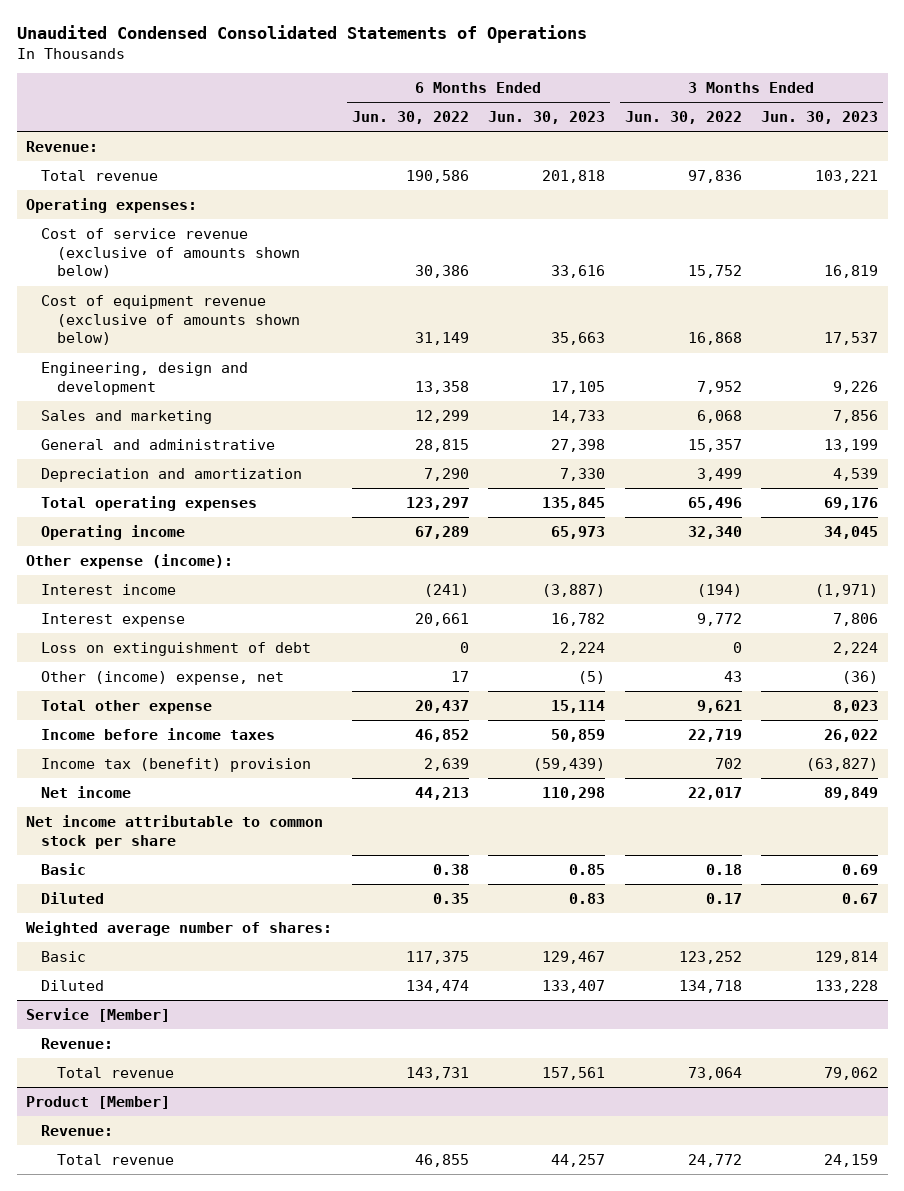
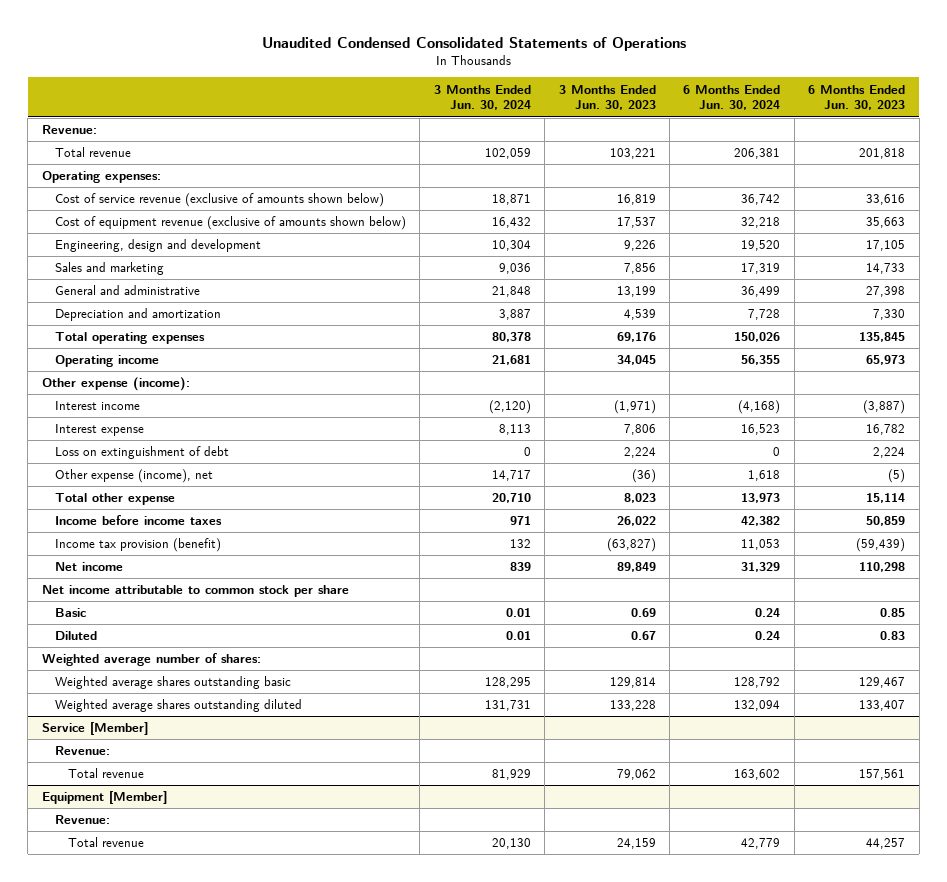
[351,111,469,125] Jun. 30, 2022 -> none
[624,111,742,125] Jun. 30, 2022 -> none
none -> [433,84,531,111] 3 Months Ended Jun. 30, 2024
none -> [683,84,781,111] 6 Months Ended Jun. 30, 2024
[41,670,285,685] Other (income) expense, net -> [54,469,213,484] Other expense (income), net
[41,757,312,772] Income tax (benefit) provision -> [54,538,221,553] Income tax provision (benefit)
[41,950,87,962] Basic -> [54,676,291,690] Weighted average shares outstanding basic
[41,979,105,991] Diluted -> [54,699,302,713] Weighted average shares outstanding diluted
[26,1095,171,1109] Product [Member] -> [41,791,167,805] Equipment [Member]

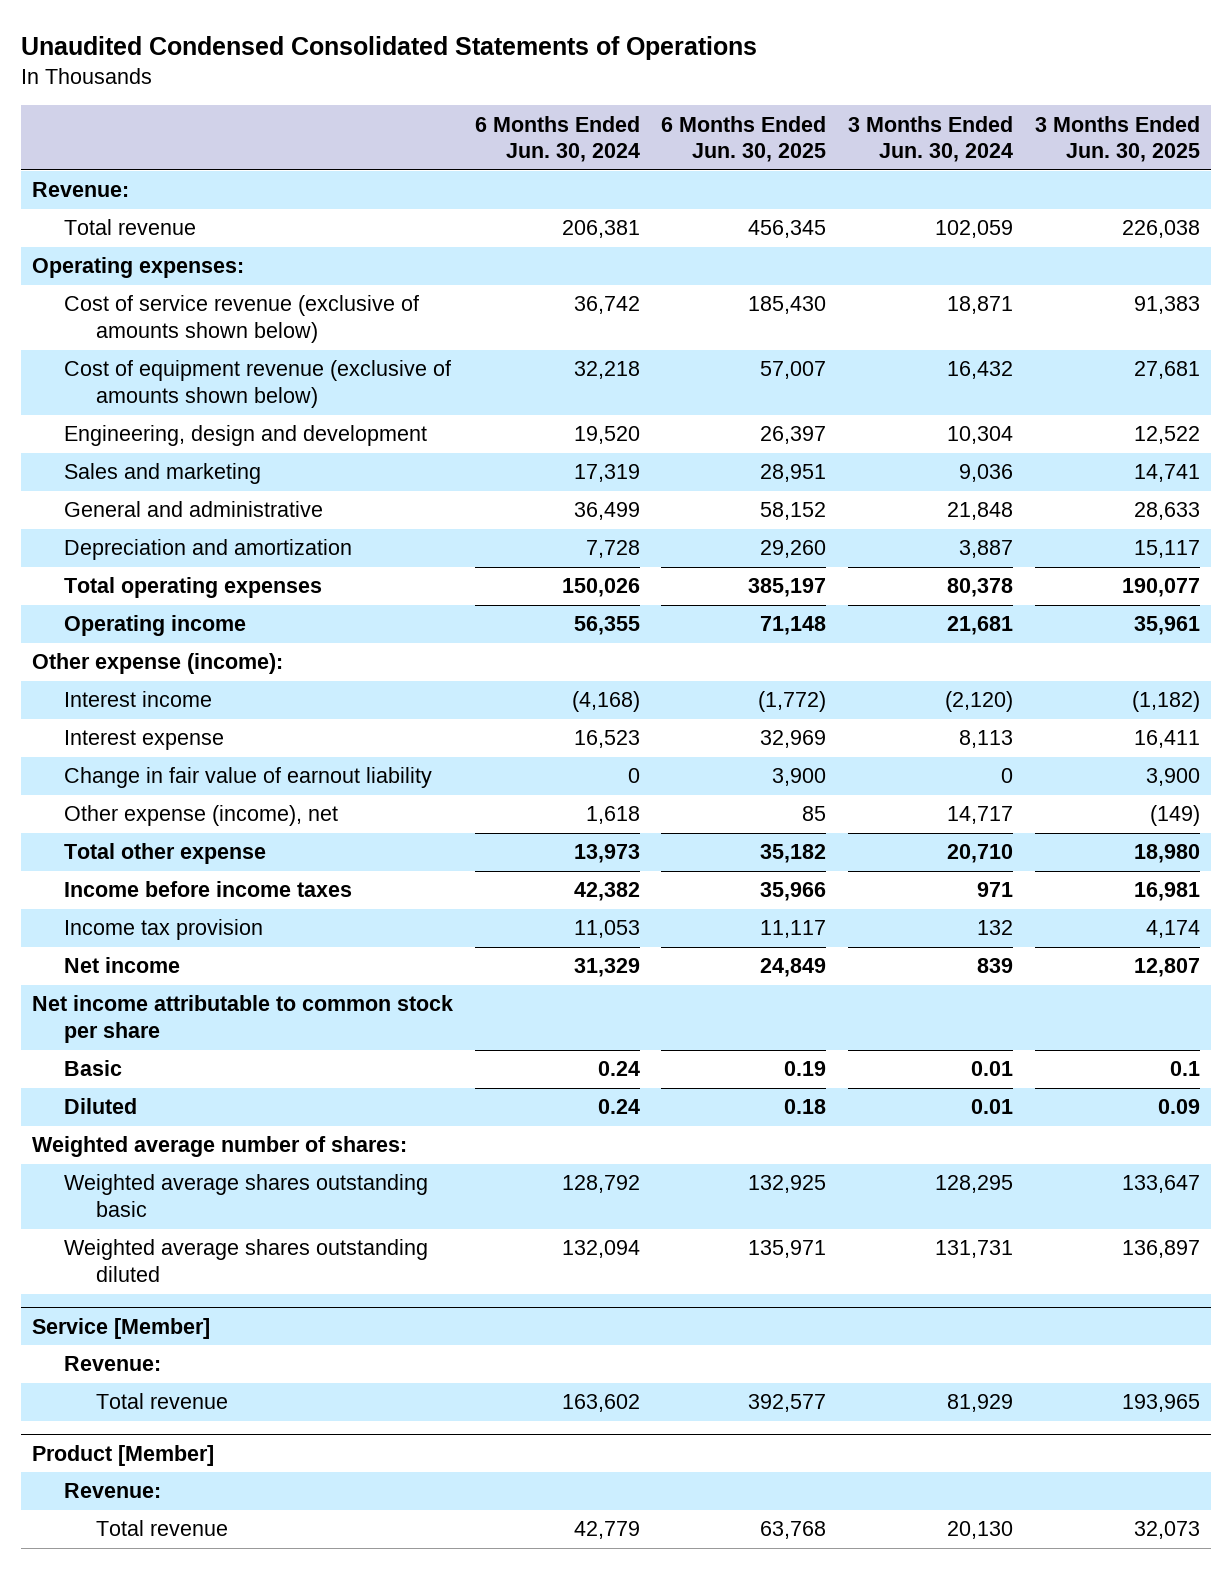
[558,84,656,111] 3 Months Ended Jun. 30, 2023 -> none
[808,84,906,111] 6 Months Ended Jun. 30, 2023 -> none
none -> [661,115,827,163] 6 Months Ended Jun. 30, 2025
none -> [1034,115,1200,163] 3 Months Ended Jun. 30, 2025
[54,446,229,460] Loss on extinguishment of debt -> none
none -> [63,767,432,789] Change in fair value of earnout liability
[54,538,221,553] Income tax provision (benefit) -> [63,919,263,941] Income tax provision
[41,791,167,805] Equipment [Member] -> [31,1444,214,1466] Product [Member]

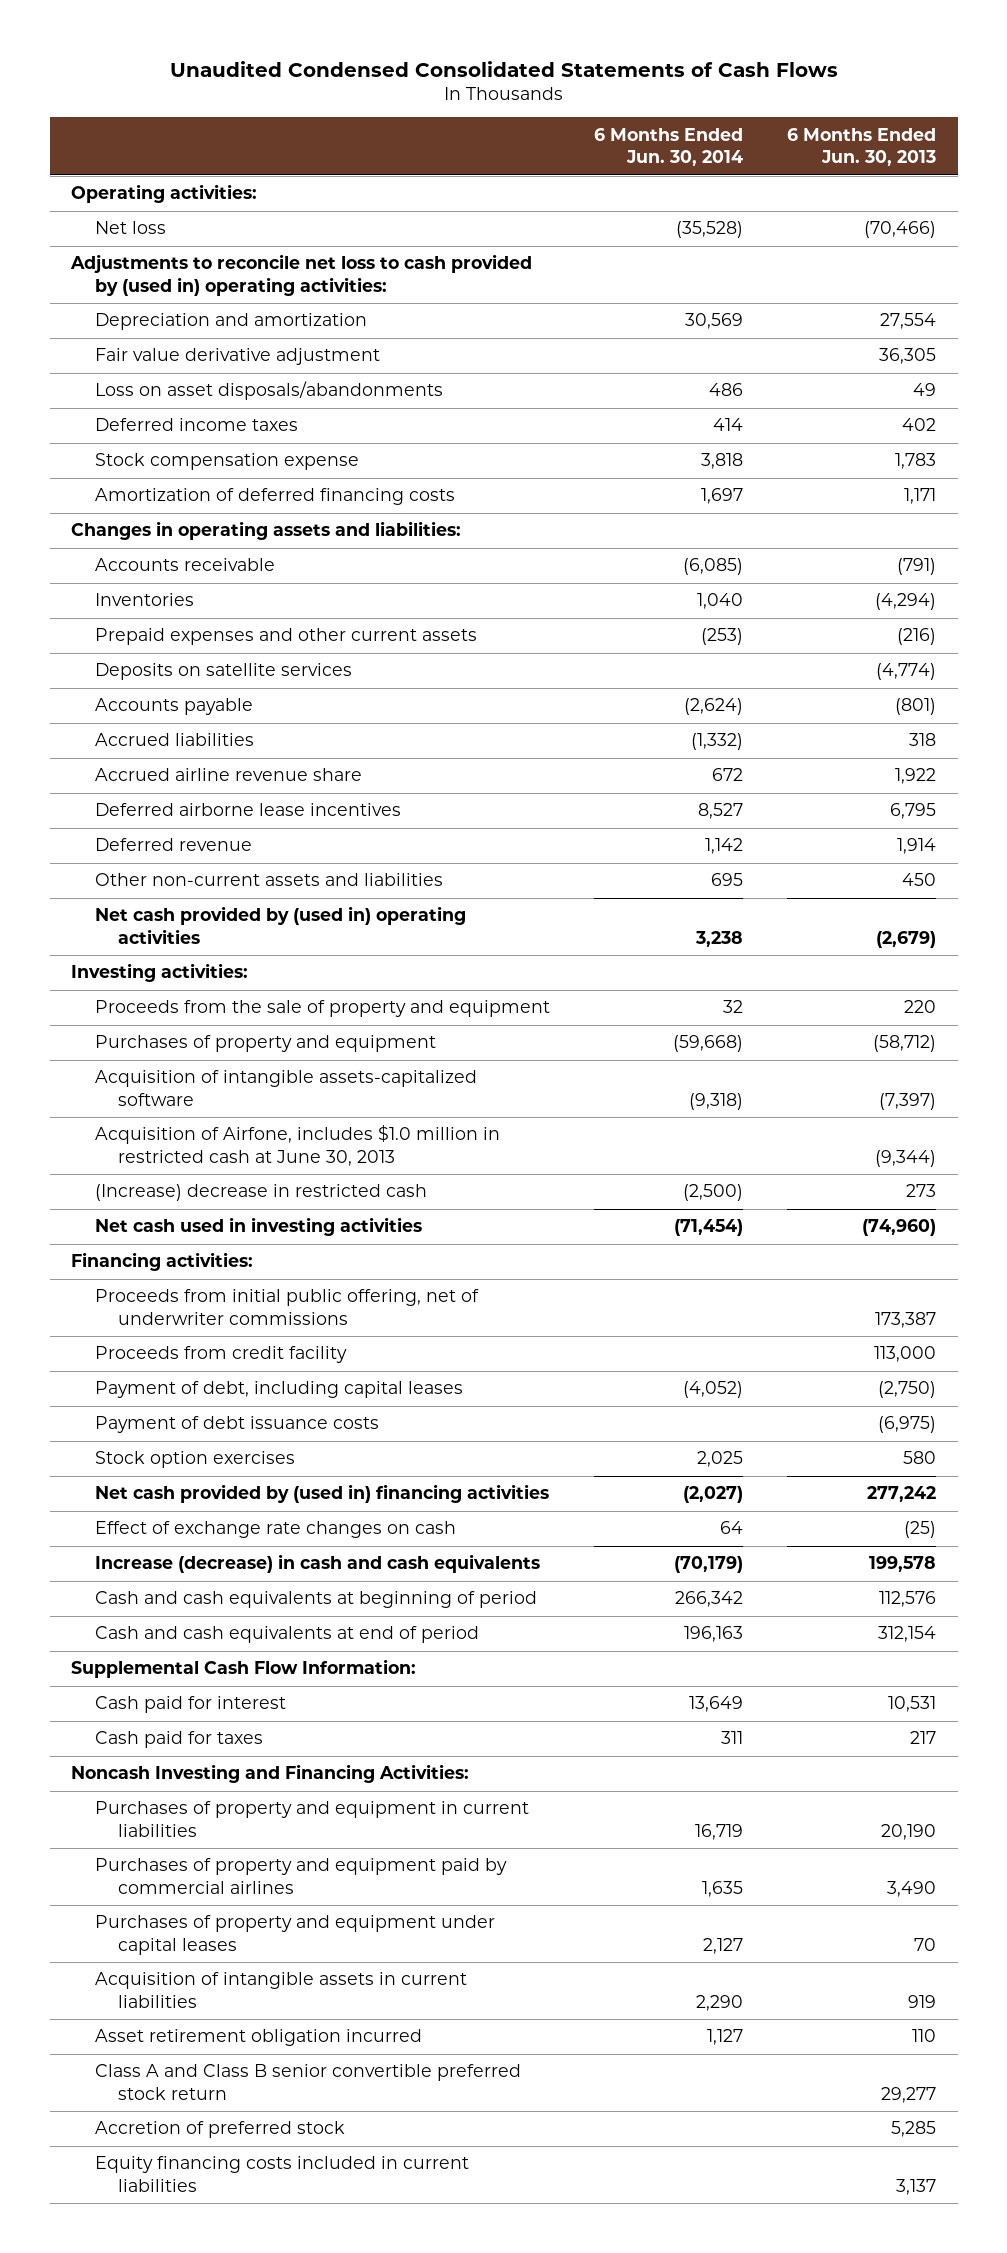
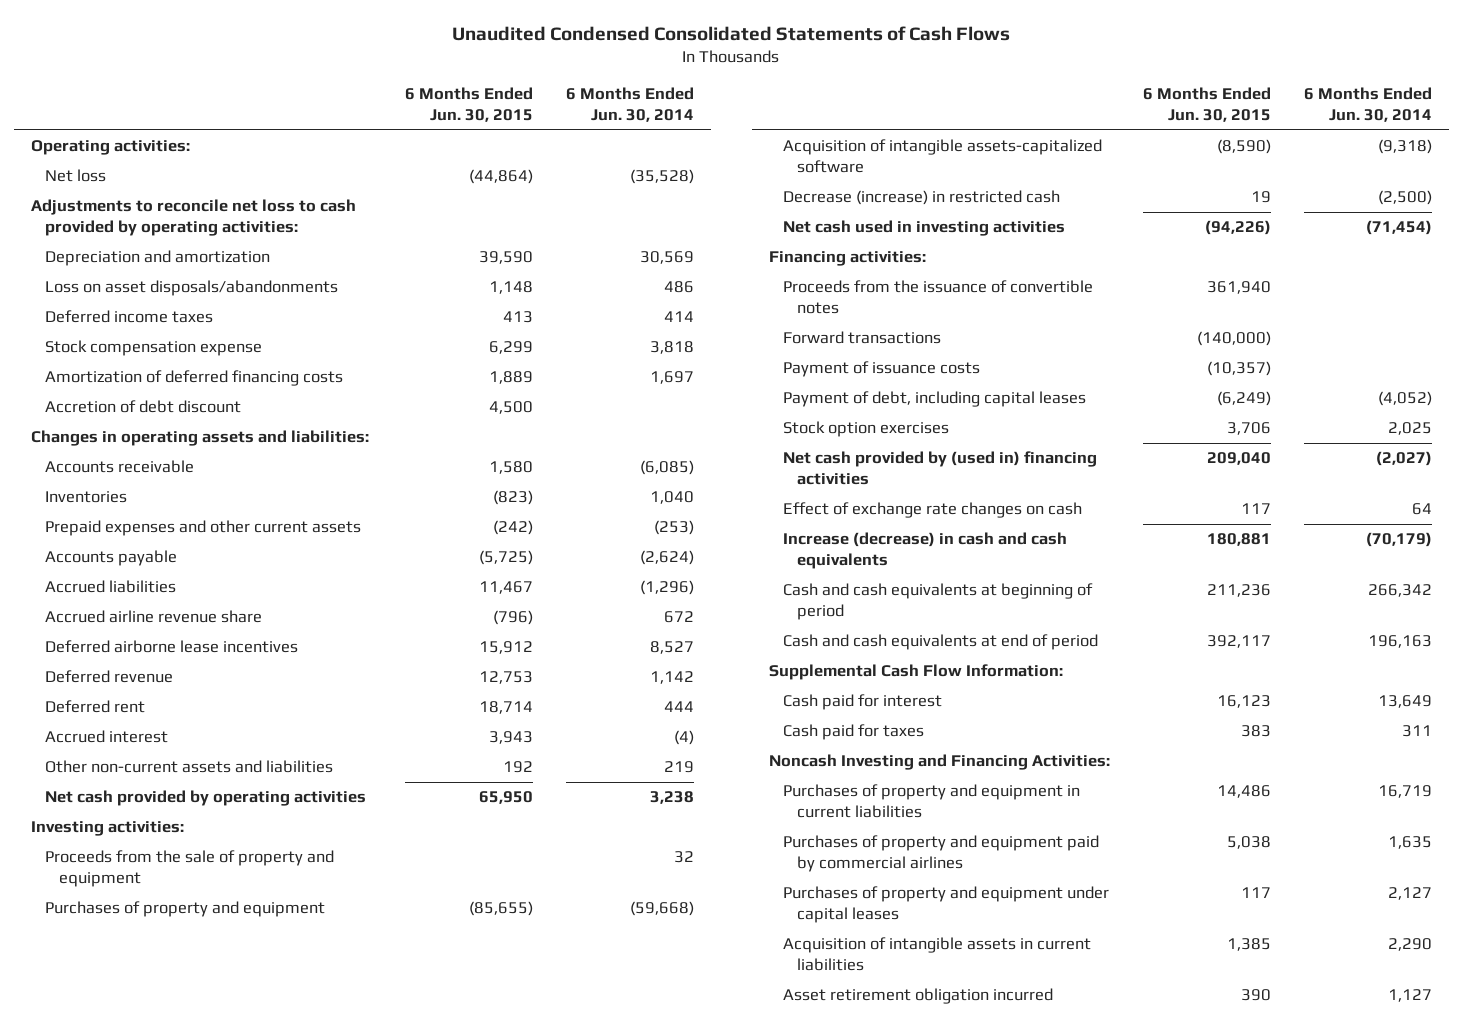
[786,127,936,167] 6 Months Ended Jun. 30, 2013 -> none
none -> [404,86,533,123] 6 Months Ended Jun. 30, 2015
[70,254,533,296] Adjustments to reconcile net loss to cash provided by (used in) operating activities: -> [30,199,356,237] Adjustments to reconcile net loss to cash provided by operating activities:
[94,348,380,366] Fair value derivative adjustment -> none
none -> [44,400,241,414] Accretion of debt discount
[94,663,352,681] Deposits on satellite services -> none
[690,733,743,751] (1,332) -> [640,580,695,596] (1,296)
none -> [44,700,145,714] Deferred rent
none -> [44,730,168,744] Accrued interest
[710,873,743,887] 695 -> [664,761,695,774] 219
[94,906,466,944] Net cash provided by (used in) operating activities -> [44,790,366,807] Net cash provided by operating activities
[94,1125,500,1166] Acquisition of Airfone, includes $1.0 million in restricted cash at June 30, 2013 -> none
[94,1184,427,1202] (Increase) decrease in restricted cash -> [782,190,1060,206] Decrease (increase) in restricted cash
[94,1289,479,1325] Proceeds from initial public offering, net of underwriter commissions -> none
[94,1346,347,1364] Proceeds from credit facility -> none
none -> [782,280,1093,315] Proceeds from the issuance of convertible notes
none -> [782,331,941,345] Forward transactions
none -> [782,361,980,378] Payment of issuance costs
[94,1416,379,1434] Payment of debt issuance costs -> none
[94,2064,521,2100] Class A and Class B senior convertible preferred stock return -> none
[94,2121,345,2139] Accretion of preferred stock -> none
[94,2156,469,2192] Equity financing costs included in current liabilities -> none

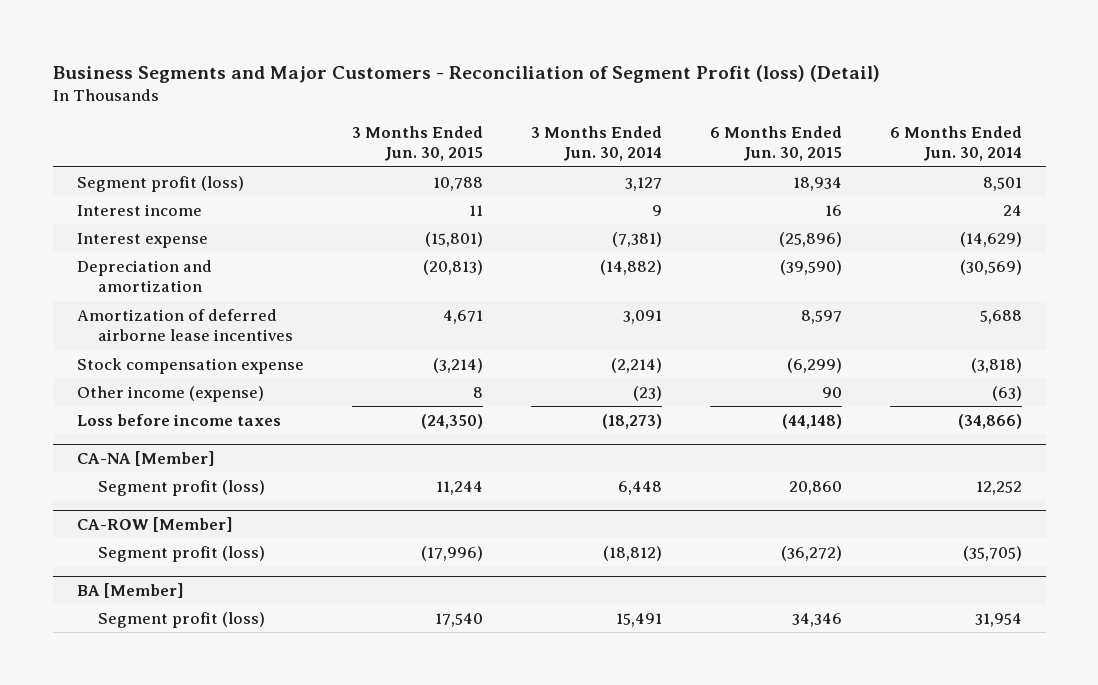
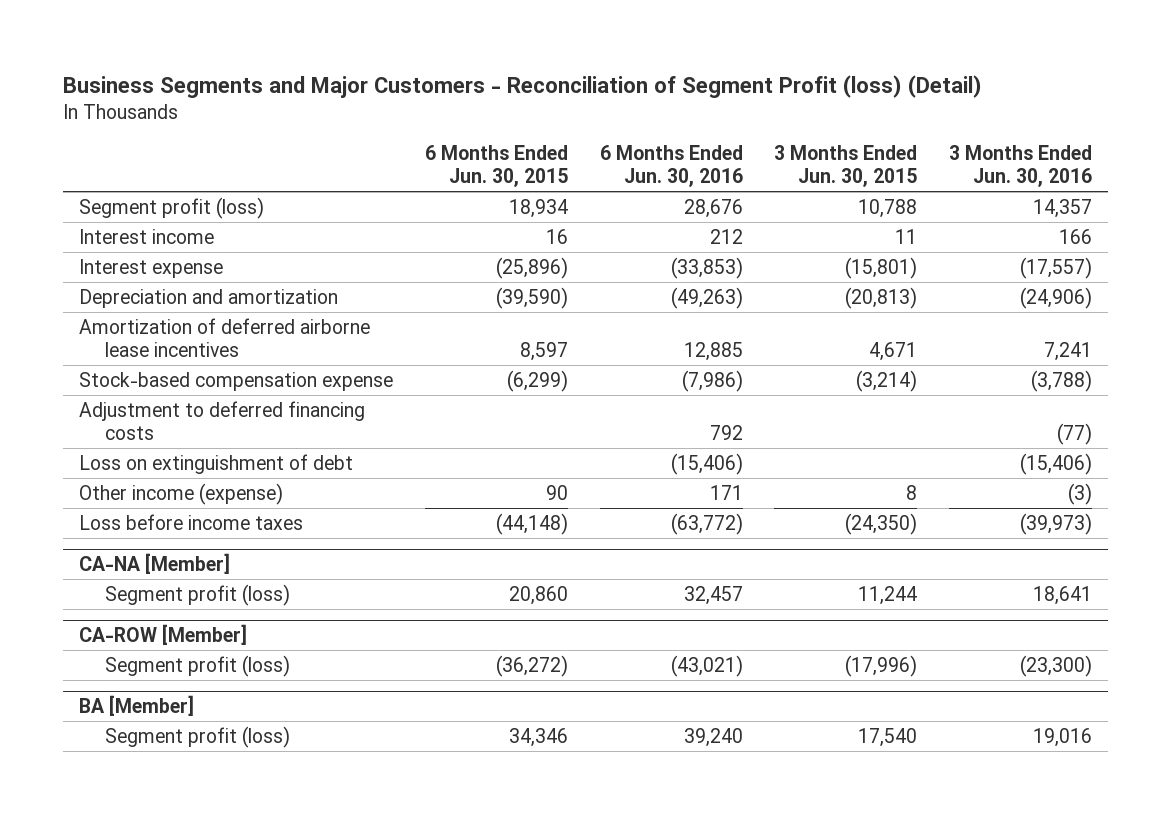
[530,125,662,162] 3 Months Ended Jun. 30, 2014 -> none
[889,125,1022,162] 6 Months Ended Jun. 30, 2014 -> none
none -> [599,145,743,188] 6 Months Ended Jun. 30, 2016
none -> [949,145,1093,188] 3 Months Ended Jun. 30, 2016
[76,357,304,374] Stock compensation expense -> [79,371,394,391] Stock-based compensation expense
none -> [79,400,366,440] Adjustment to deferred financing costs
none -> [79,453,354,474] Loss on extinguishment of debt

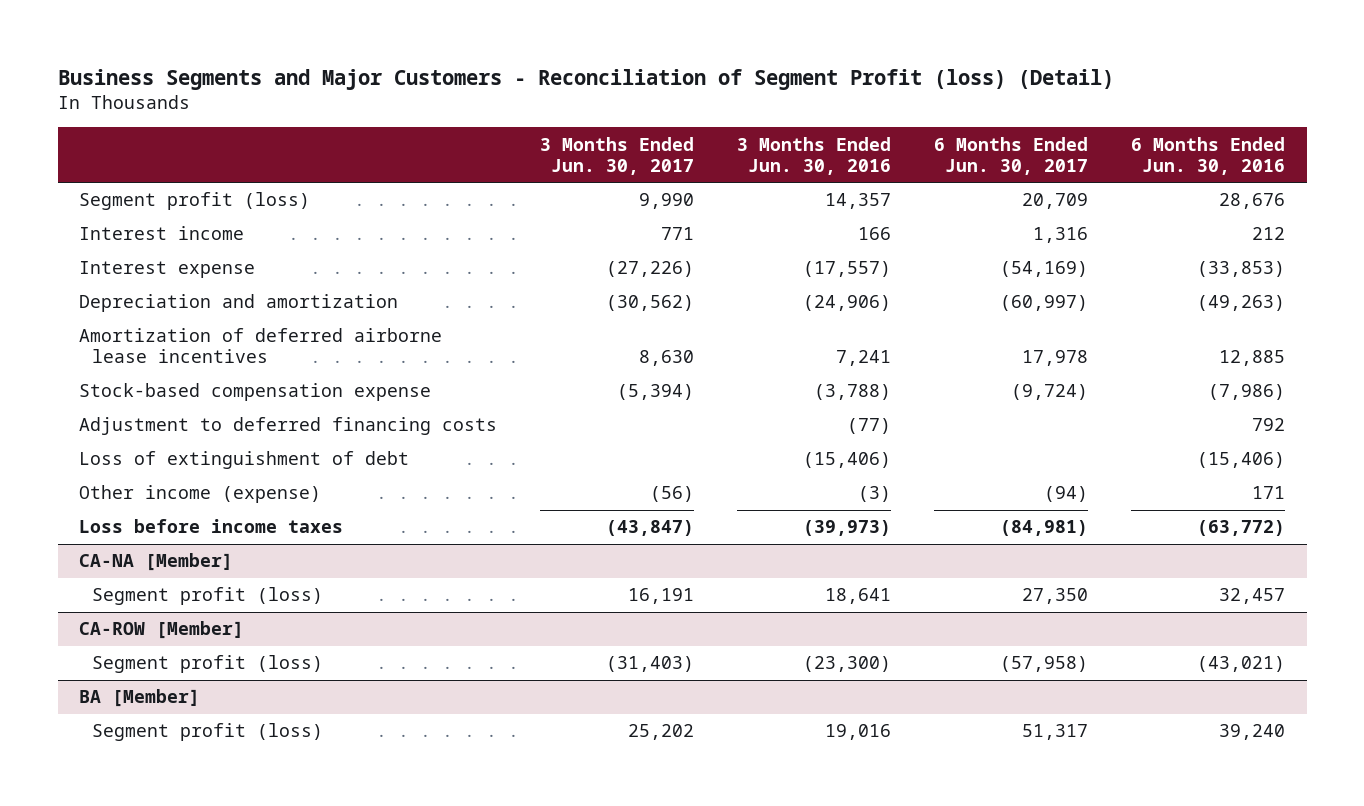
[424,145,568,188] 6 Months Ended Jun. 30, 2015 -> none
[774,145,918,188] 3 Months Ended Jun. 30, 2015 -> none
none -> [540,136,695,175] 3 Months Ended Jun. 30, 2017
none -> [934,136,1089,175] 6 Months Ended Jun. 30, 2017
[79,453,354,474] Loss on extinguishment of debt -> [79,451,410,470] Loss of extinguishment of debt

